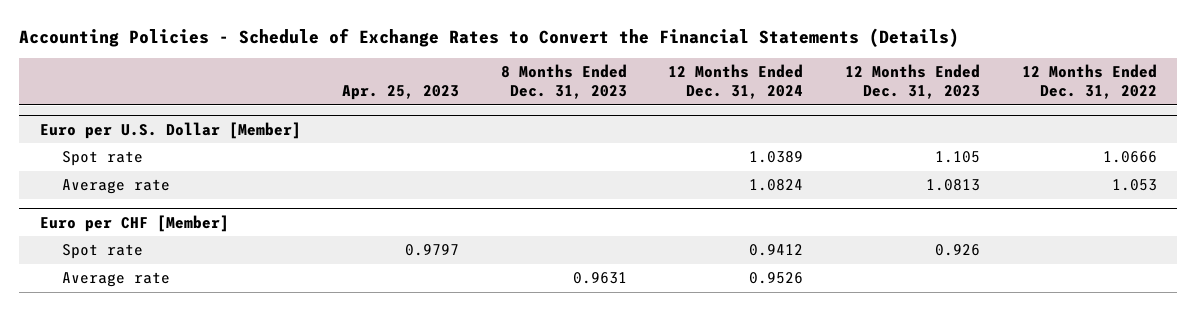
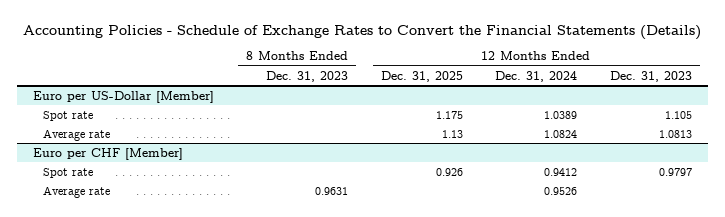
[342,85,460,101] Apr. 25, 2023 -> none
[1021,64,1157,100] 12 Months Ended Dec. 31, 2022 -> none
none -> [380,70,463,82] Dec. 31, 2025
[39,121,301,139] Euro per U.S. Dollar [Member] -> [32,90,214,103] Euro per US-Dollar [Member]
[934,244,980,257] 0.926 -> [658,167,692,176] 0.9797

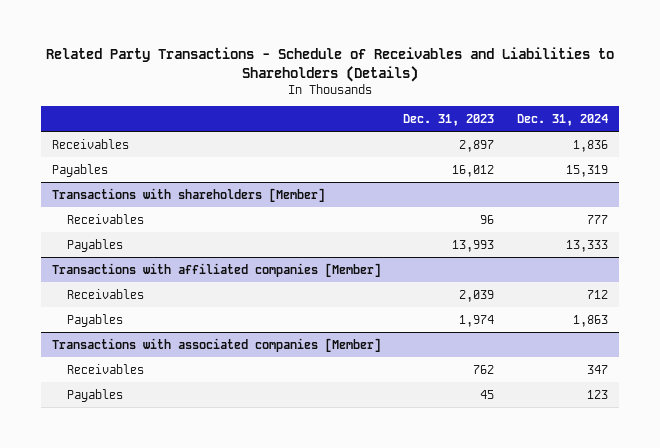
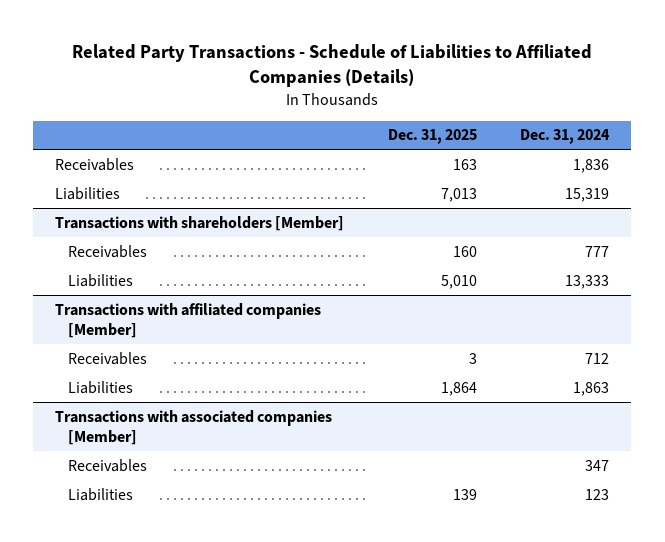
[45,47,614,83] Related Party Transactions - Schedule of Receivables and Liabilities to Shareholders (Details) -> [72,44,593,88] Related Party Transactions - Schedule of Liabilities to Affiliated Companies (Details)
[403,113,495,126] Dec. 31, 2023 -> none
none -> [387,129,477,145] Dec. 31, 2025
[51,163,108,177] Payables -> [55,186,121,200] Liabilities
[67,238,124,252] Payables -> [68,273,134,287] Liabilities
[67,313,124,327] Payables -> [68,380,134,394] Liabilities
[67,388,124,402] Payables -> [68,487,134,501] Liabilities

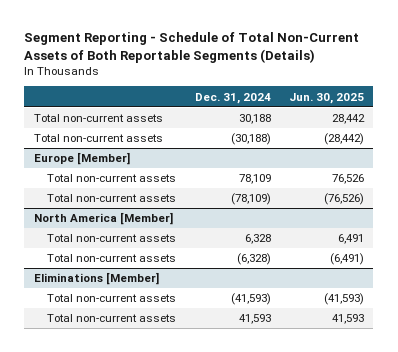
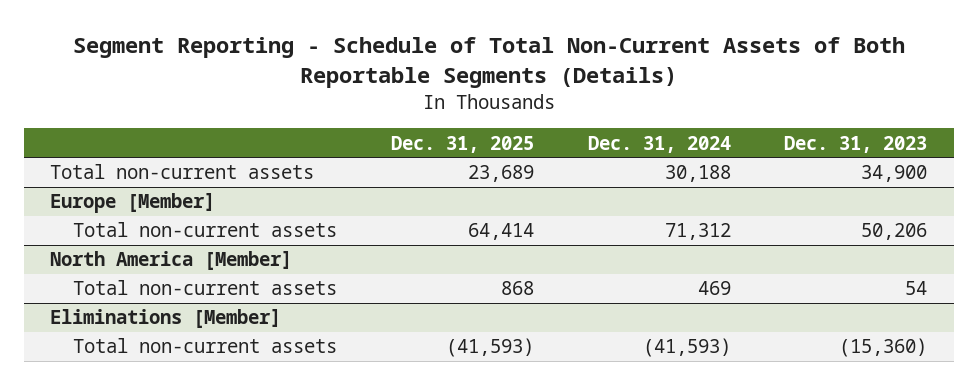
[288,92,364,104] Jun. 30, 2025 -> none
none -> [391,135,535,153] Dec. 31, 2025
none -> [784,135,928,153] Dec. 31, 2023
[33,134,163,143] Total non-current assets -> none
[47,194,177,203] Total non-current assets -> none
[238,174,271,185] 78,109 -> [664,223,731,241] 71,312
[47,254,177,263] Total non-current assets -> none
[244,234,271,245] 6,328 -> [697,281,731,296] 469
[47,314,177,323] Total non-current assets -> none

